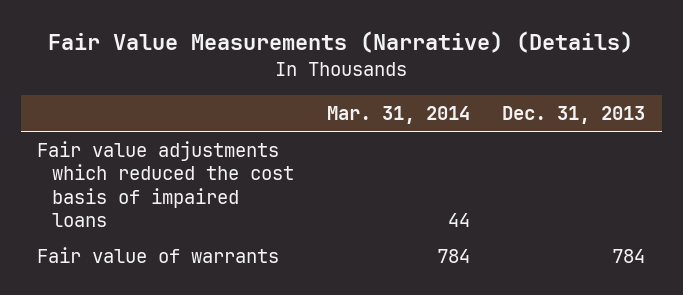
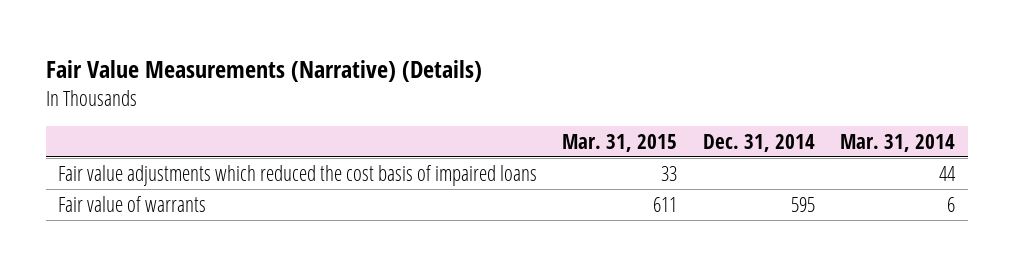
[502,106,646,125] Dec. 31, 2013 -> none
none -> [562,133,678,152] Mar. 31, 2015
none -> [702,133,815,152] Dec. 31, 2014
[436,249,470,264] 784 -> [946,196,955,212] 6

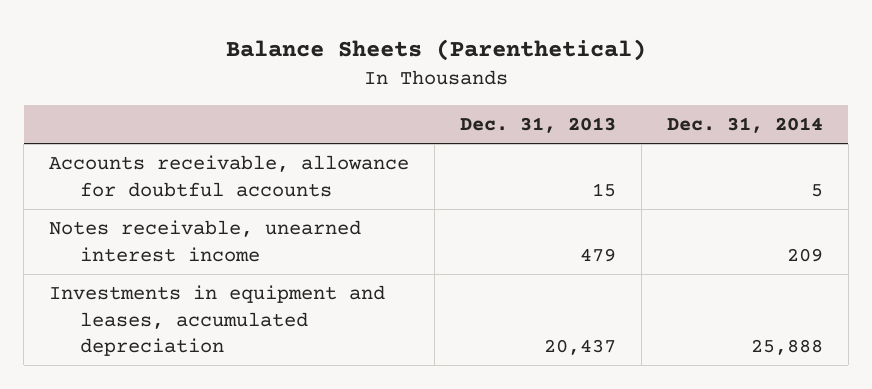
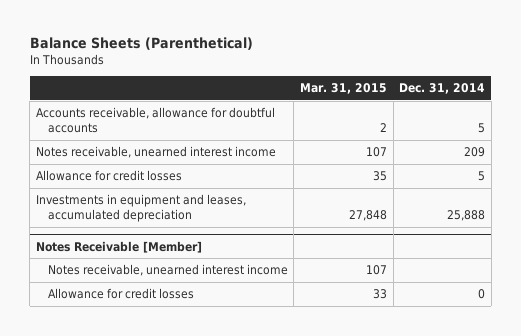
[460,116,617,133] Dec. 31, 2013 -> none
none -> [299,83,387,95] Mar. 31, 2015
none -> [35,170,182,182] Allowance for credit losses
none -> [35,240,202,253] Notes Receivable [Member]
none -> [47,264,288,277] Notes receivable, unearned interest income
none -> [47,288,194,300] Allowance for credit losses

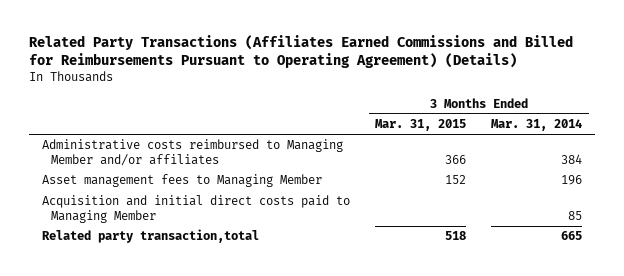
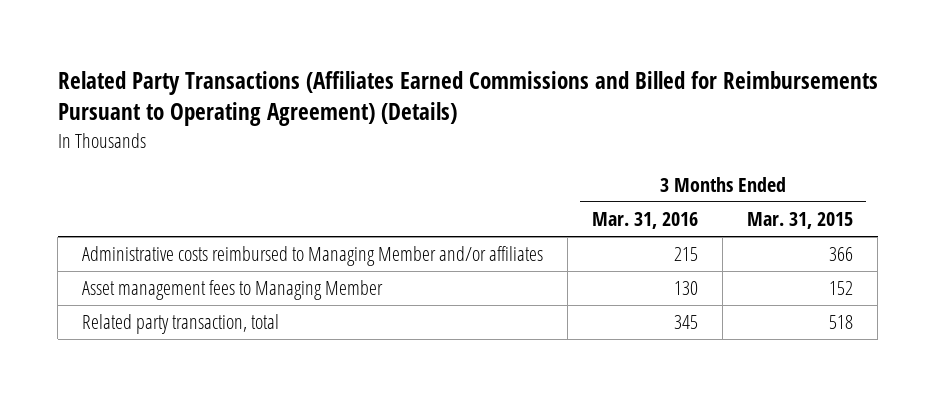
[491,119,583,132] Mar. 31, 2014 -> none
none -> [592,212,699,230] Mar. 31, 2016
[41,195,350,223] Acquisition and initial direct costs paid to Managing Member -> none
[41,229,259,244] Related party transaction,total -> [82,314,280,335] Related party transaction, total

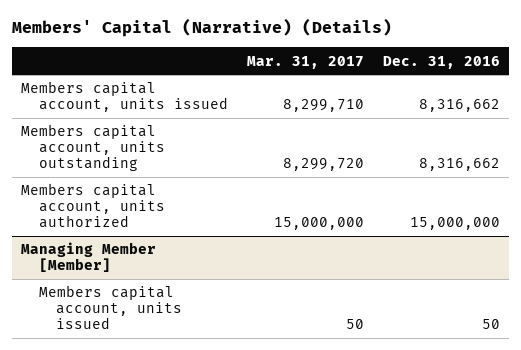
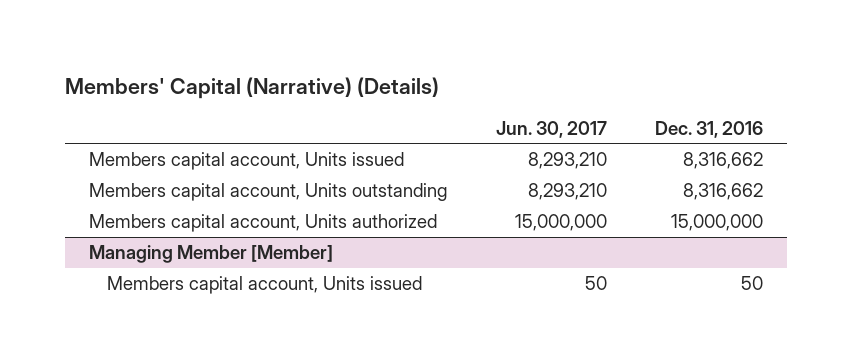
[246,55,364,69] Mar. 31, 2017 -> none
none -> [495,120,607,138] Jun. 30, 2017
[21,81,228,113] Members capital account, units issued -> [89,152,405,171] Members capital account, Units issued
[21,124,165,172] Members capital account, units outstanding -> [89,183,448,202] Members capital account, Units outstanding
[21,183,165,229] Members capital account, units authorized -> [89,214,438,233] Members capital account, Units authorized
[38,285,183,330] Members capital account, units issued -> [107,276,423,295] Members capital account, Units issued

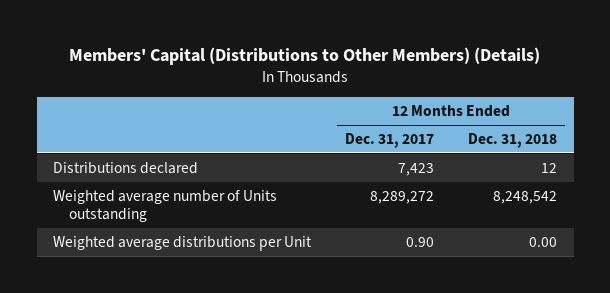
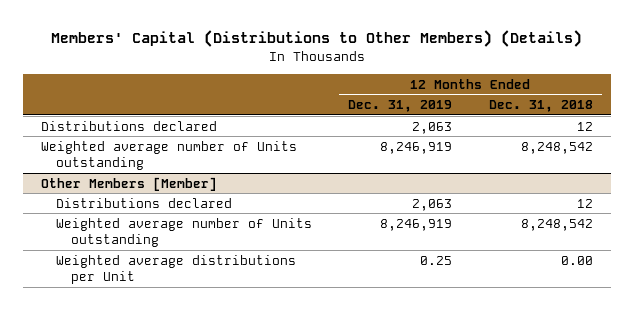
[345,133,435,149] Dec. 31, 2017 -> none
none -> [348,100,453,113] Dec. 31, 2019
none -> [40,176,217,191] Other Members [Member]
none -> [55,197,232,208] Distributions declared
none -> [55,217,312,248] Weighted average number of Units outstanding

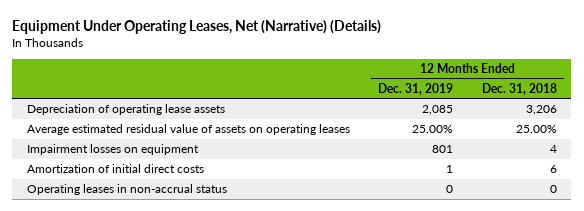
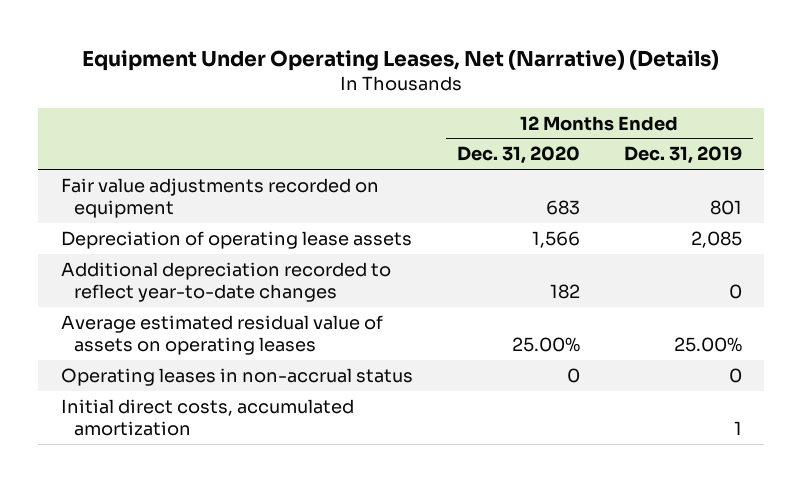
[481,82,557,95] Dec. 31, 2018 -> none
none -> [456,146,580,165] Dec. 31, 2020
none -> [60,177,379,219] Fair value adjustments recorded on equipment
none -> [60,261,391,303] Additional depreciation recorded to reflect year-to-date changes
[26,144,199,156] Impairment losses on equipment -> none
[26,164,204,174] Amortization of initial direct costs -> none
none -> [60,398,354,437] Initial direct costs, accumulated amortization

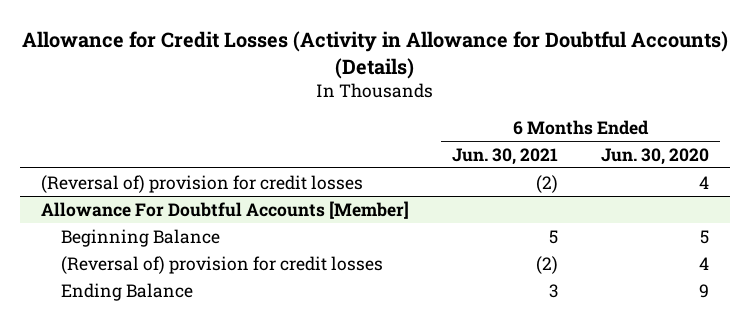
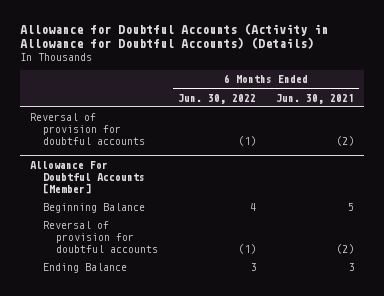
[22,30,729,79] Allowance for Credit Losses (Activity in Allowance for Doubtful Accounts) (Details) -> [20,23,329,50] Allowance for Doubtful Accounts (Activity in Allowance for Doubtful Accounts) (Details)
[600,147,709,165] Jun. 30, 2020 -> none
none -> [178,93,257,104] Jun. 30, 2022
[41,174,364,193] (Reversal of) provision for credit losses -> [30,113,146,146] Reversal of provision for doubtful accounts
[60,255,383,274] (Reversal of) provision for credit losses -> [43,221,159,254] Reversal of provision for doubtful accounts

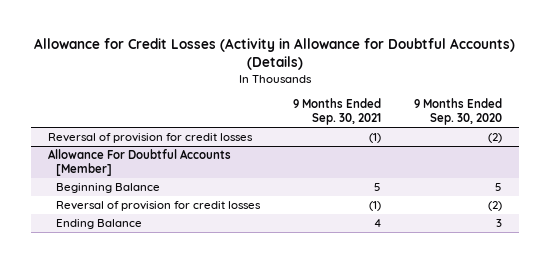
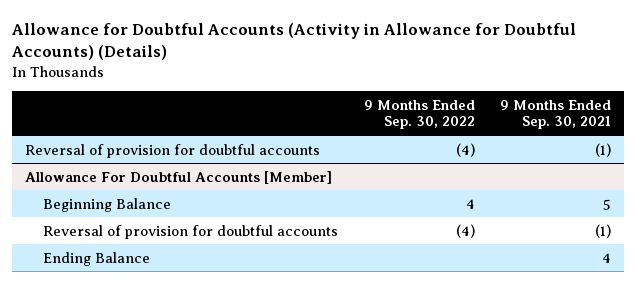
[33,38,515,71] Allowance for Credit Losses (Activity in Allowance for Doubtful Accounts) (Details) -> [12,22,577,61] Allowance for Doubtful Accounts (Activity in Allowance for Doubtful Accounts) (Details)
[414,98,503,126] 9 Months Ended Sep. 30, 2020 -> none
none -> [363,99,475,130] 9 Months Ended Sep. 30, 2022
[47,133,253,144] Reversal of provision for credit losses -> [25,143,321,158] Reversal of provision for doubtful accounts
[56,201,262,212] Reversal of provision for credit losses -> [43,224,339,239] Reversal of provision for doubtful accounts

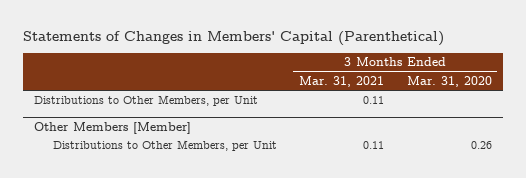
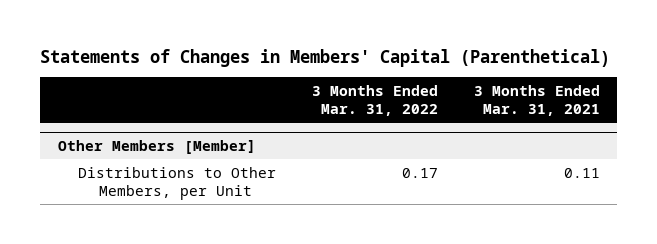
[406,76,492,88] Mar. 31, 2020 -> none
none -> [311,85,438,117] 3 Months Ended Mar. 31, 2022
[34,95,259,107] Distributions to Other Members, per Unit -> none

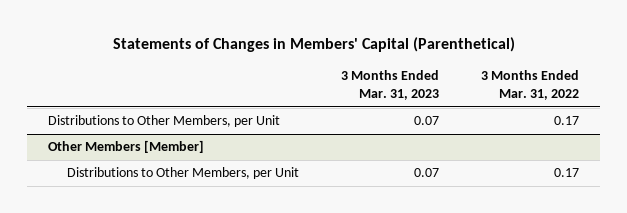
[473,85,600,117] 3 Months Ended Mar. 31, 2021 -> none
none -> [341,70,440,101] 3 Months Ended Mar. 31, 2023
none -> [48,115,281,128] Distributions to Other Members, per Unit

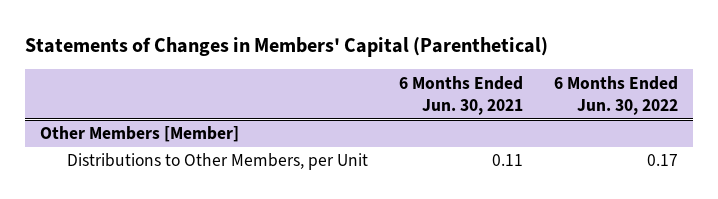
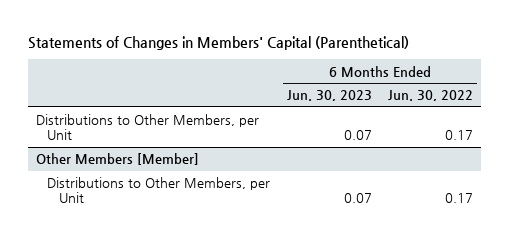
[399,75,524,115] 6 Months Ended Jun. 30, 2021 -> none
none -> [286,90,372,102] Jun. 30, 2023
none -> [35,114,259,141] Distributions to Other Members, per Unit

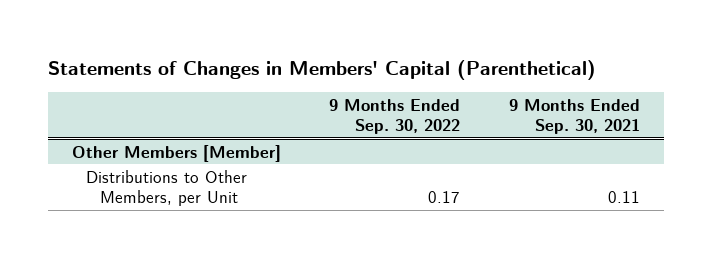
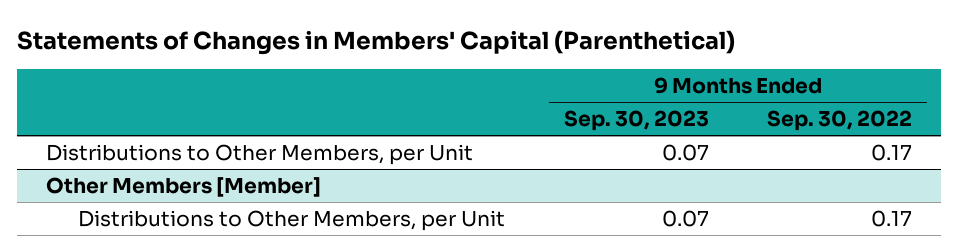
[508,98,640,134] 9 Months Ended Sep. 30, 2021 -> none
none -> [563,110,709,132] Sep. 30, 2023
none -> [46,144,474,166] Distributions to Other Members, per Unit

